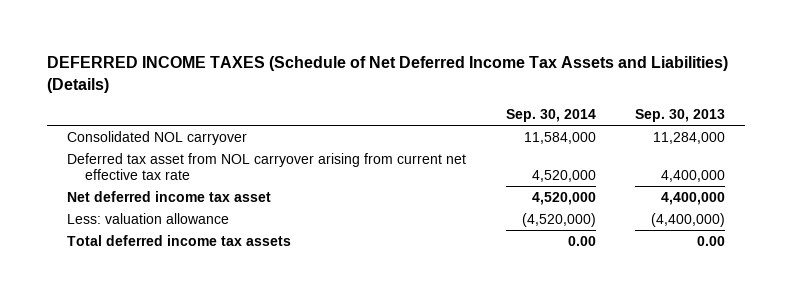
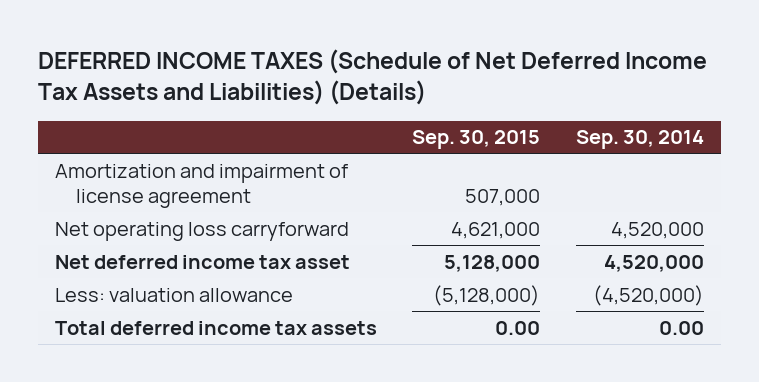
[635,109,726,123] Sep. 30, 2013 -> none
none -> [412,130,541,150] Sep. 30, 2015
[66,130,247,145] Consolidated NOL carryover -> none
none -> [55,163,349,208] Amortization and impairment of license agreement
[66,152,466,181] Deferred tax asset from NOL carryover arising from current net effective tax rate -> [55,221,350,241] Net operating loss carryforward

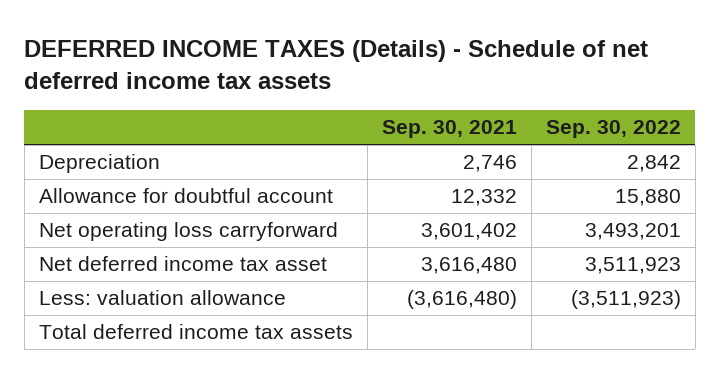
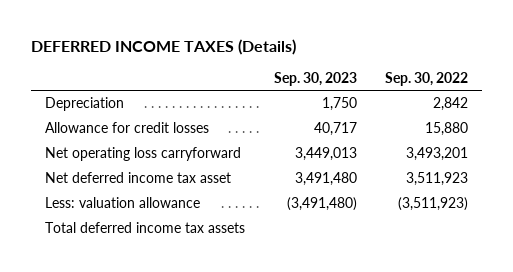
[24,39,649,90] DEFERRED INCOME TAXES (Details) - Schedule of net deferred income tax assets -> [31,38,297,55] DEFERRED INCOME TAXES (Details)
[381,120,517,139] Sep. 30, 2021 -> none
none -> [273,71,357,86] Sep. 30, 2023
[38,188,333,204] Allowance for doubtful account -> [45,122,210,134] Allowance for credit losses

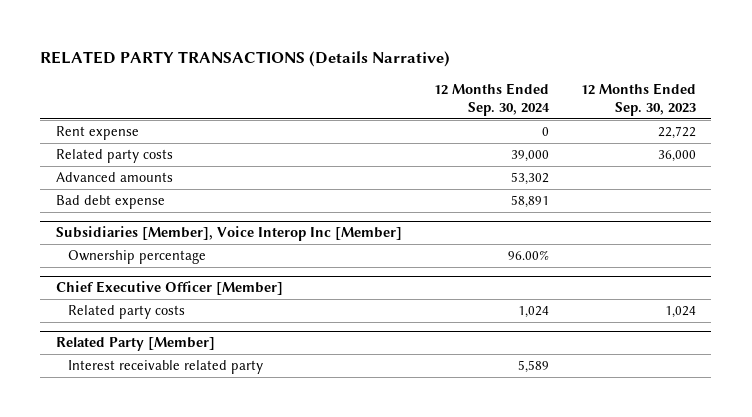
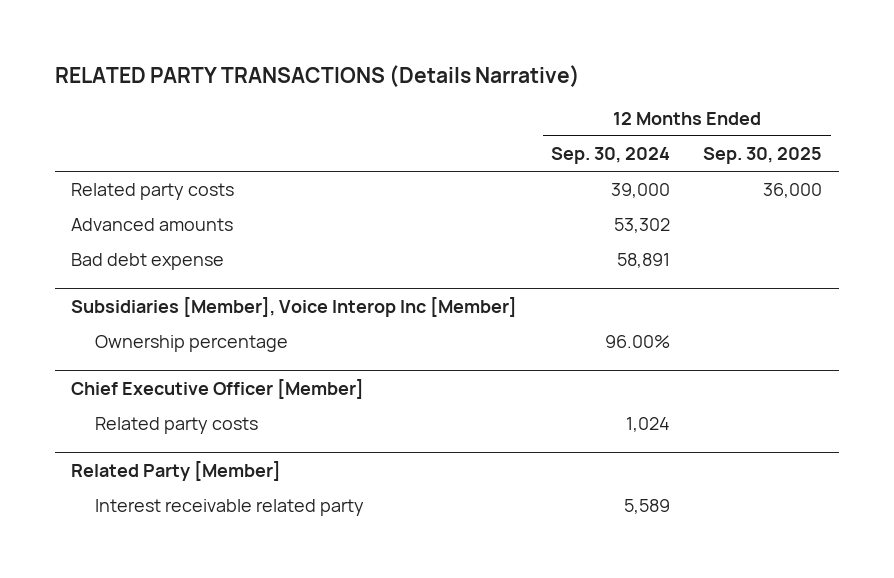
[580,82,696,116] 12 Months Ended Sep. 30, 2023 -> none
none -> [703,147,823,165] Sep. 30, 2025
[56,126,140,141] Rent expense -> none

